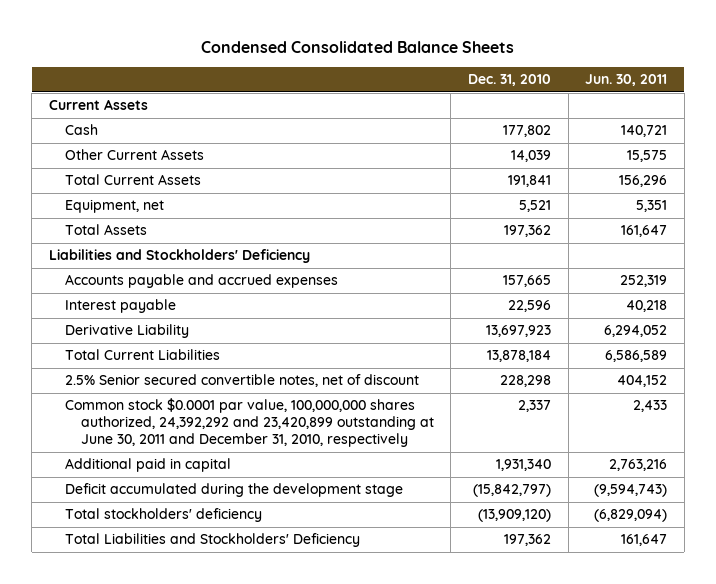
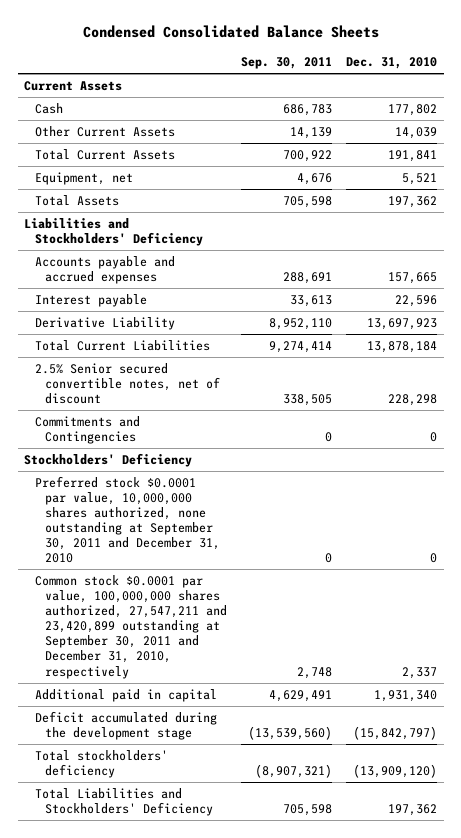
[585,74,668,87] Jun. 30, 2011 -> none
none -> [240,56,332,69] Sep. 30, 2011
none -> [34,415,140,445] Commitments and Contingencies
none -> [24,452,193,467] Stockholders' Deficiency
none -> [34,475,221,564] Preferred stock $0.0001 par value, 10,000,000 shares authorized, none outstanding at September 30, 2011 and December 31, 2010
[64,398,434,448] Common stock $0.0001 par value, 100,000,000 shares authorized, 24,392,292 and 23,420,899 outstanding at June 30, 2011 and December 31, 2010, respectively -> [34,574,228,679] Common stock $0.0001 par value, 100,000,000 shares authorized, 27,547,211 and 23,420,899 outstanding at September 30, 2011 and December 31, 2010, respectively

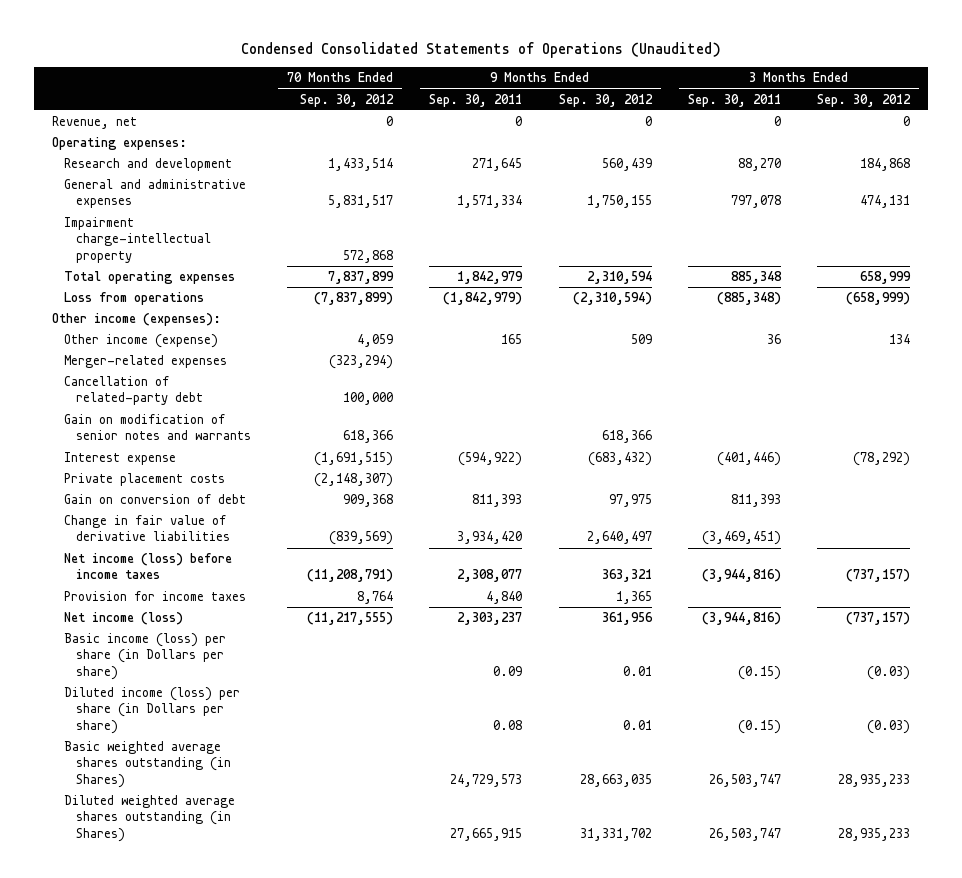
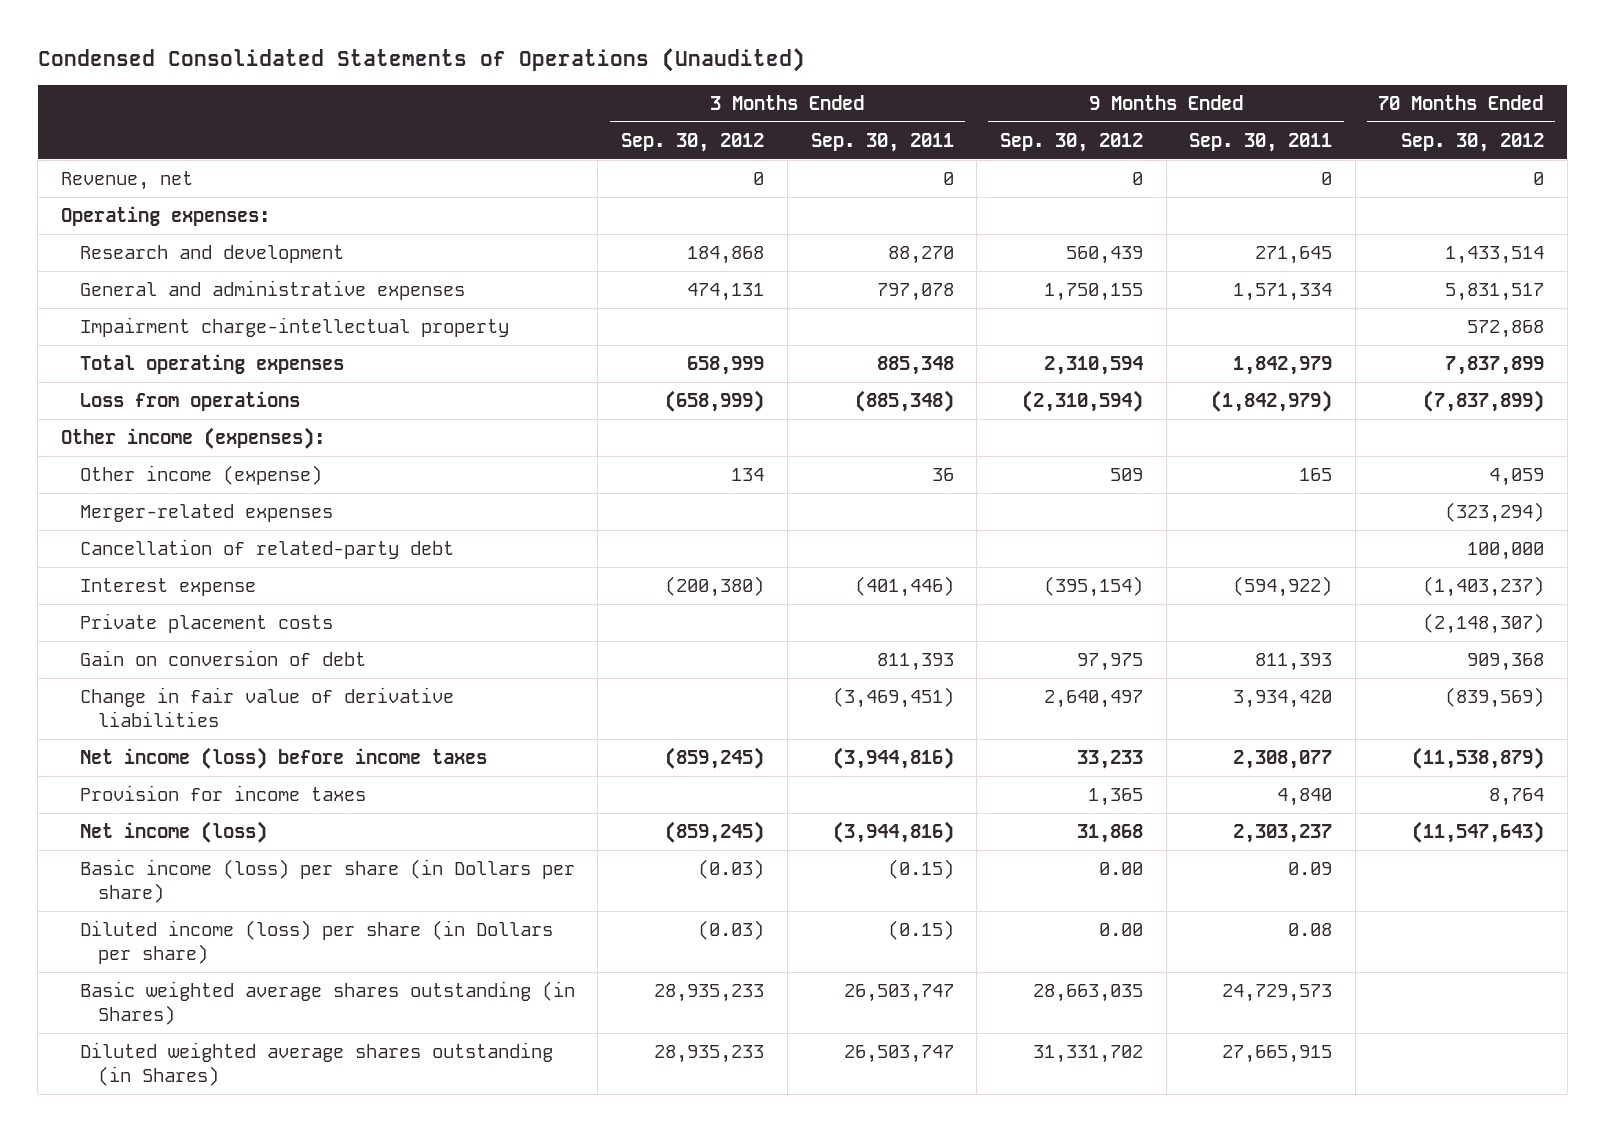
[64,414,251,441] Gain on modification of senior notes and warrants -> none
[314,452,394,467] (1,691,515) -> [1422,575,1544,597] (1,403,237)
[587,452,652,467] (683,432) -> [1043,575,1143,597] (395,154)
[853,452,911,467] (78,292) -> [665,575,765,597] (200,380)
[307,569,394,583] (11,208,791) -> [1411,746,1544,769] (11,538,879)
[601,569,652,583] 363,321 -> [1076,749,1143,769] 33,233
[846,569,911,583] (737,157) -> [665,746,765,769] (859,245)
[307,612,394,626] (11,217,555) -> [1411,820,1544,843] (11,547,643)
[601,612,653,626] 361,956 -> [1076,823,1143,843] 31,868
[846,612,911,626] (737,157) -> [665,820,765,843] (859,245)
[622,665,652,676] 0.01 -> [1098,861,1143,875] 0.00
[622,719,652,730] 0.01 -> [1098,922,1143,936] 0.00

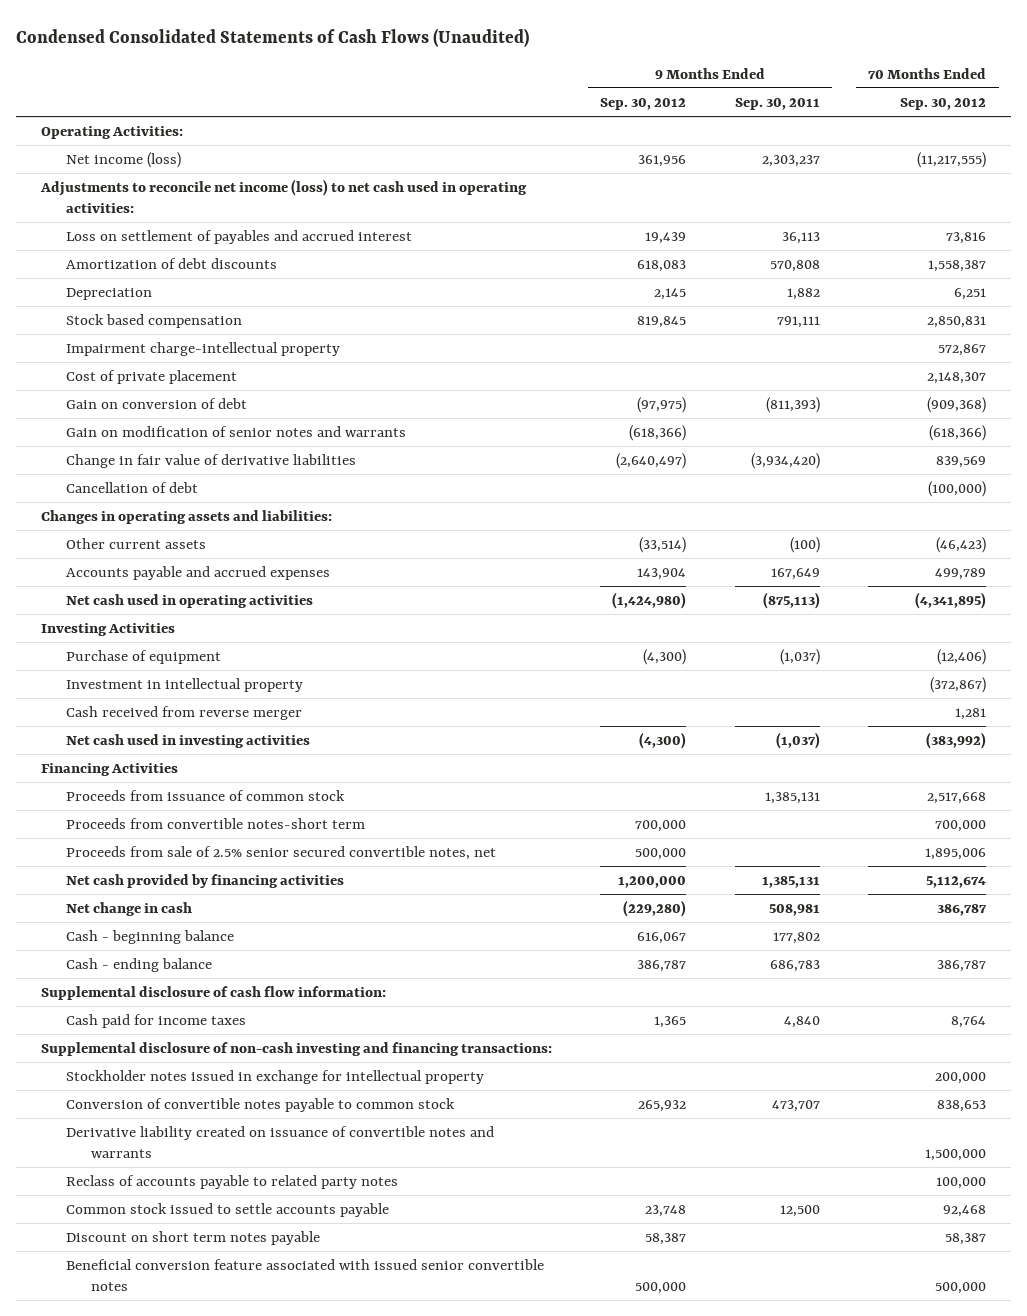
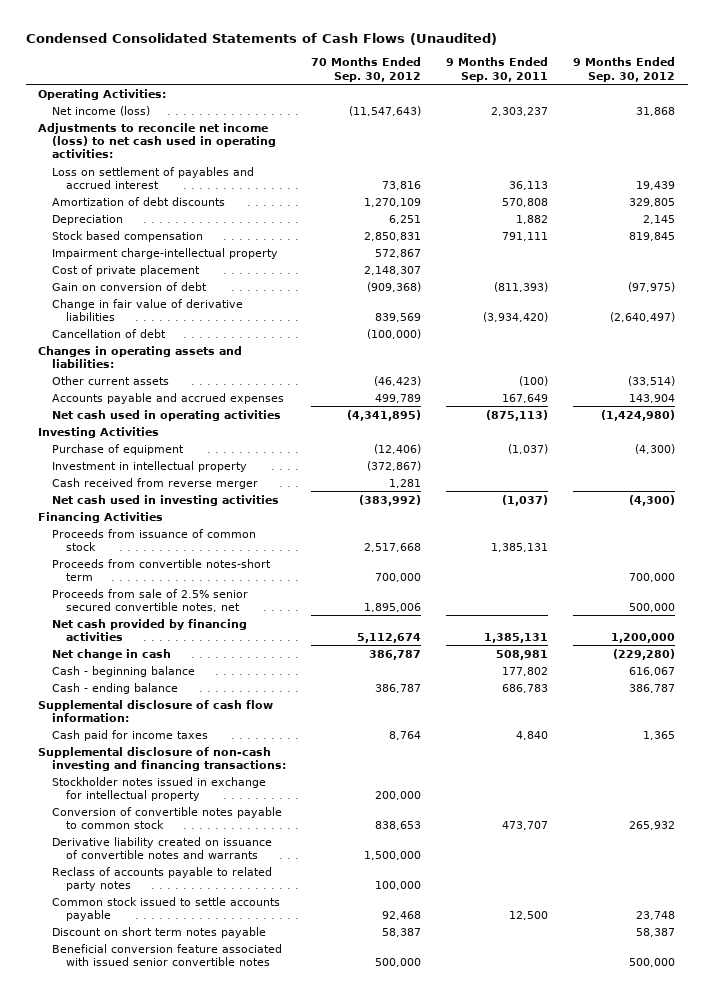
[638,155,687,168] 361,956 -> [636,106,676,116] 31,868
[917,152,987,169] (11,217,555) -> [349,105,422,116] (11,547,643)
[637,260,687,273] 618,083 -> [629,197,676,207] 329,805
[928,260,987,273] 1,558,387 -> [364,197,422,207] 1,270,109
[66,426,407,438] Gain on modification of senior notes and warrants -> none

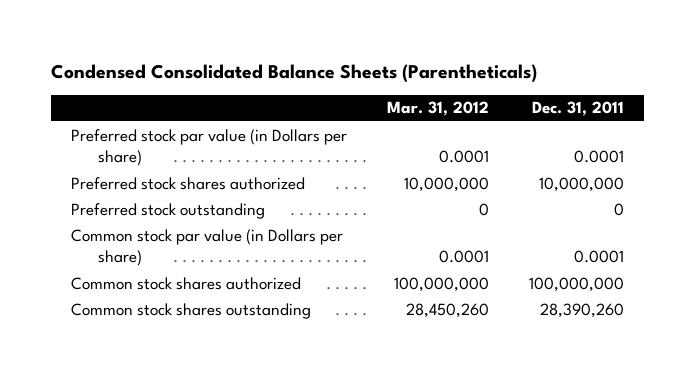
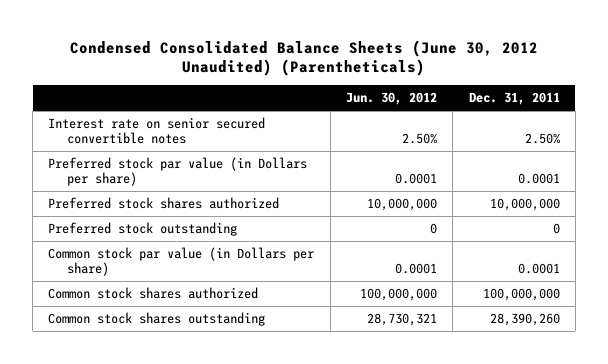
[51,63,538,83] Condensed Consolidated Balance Sheets (Parentheticals) -> [69,39,538,77] Condensed Consolidated Balance Sheets (June 30, 2012 Unaudited) (Parentheticals)
[387,101,490,117] Mar. 31, 2012 -> none
none -> [345,92,437,106] Jun. 30, 2012
none -> [48,117,266,144] Interest rate on senior secured convertible notes

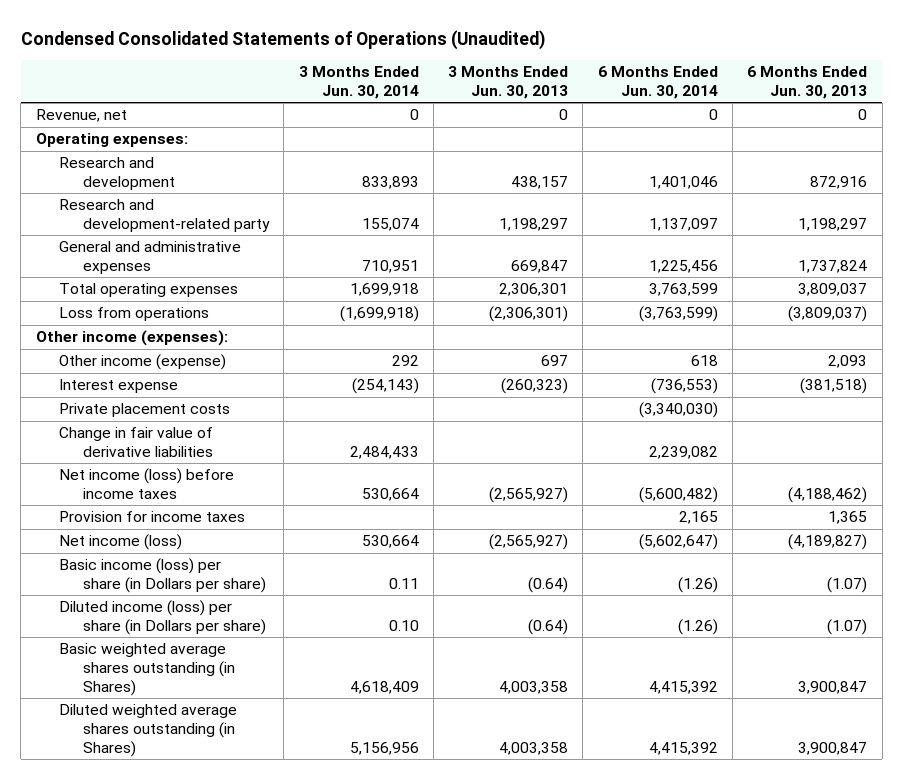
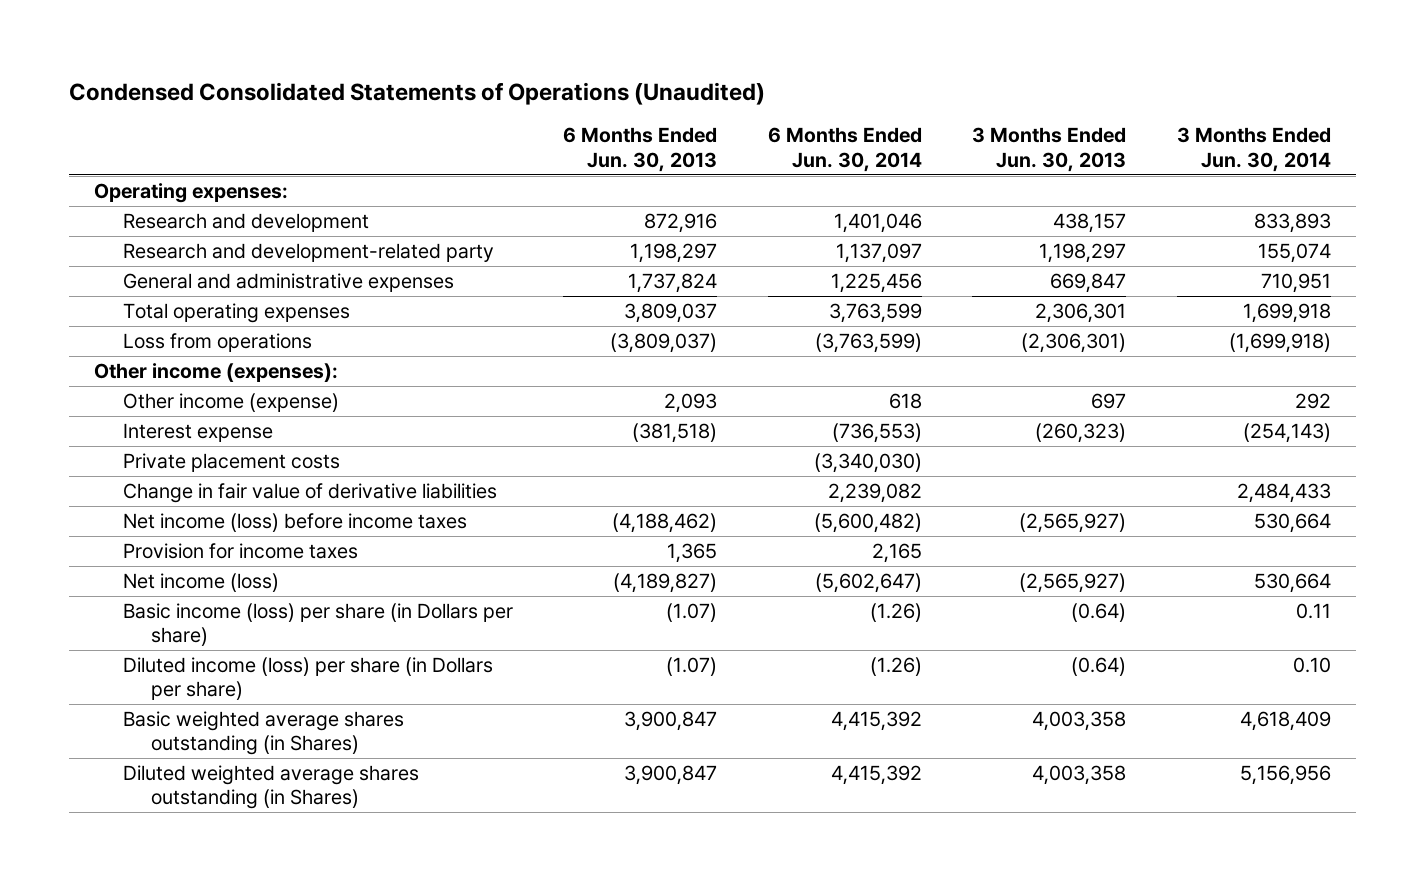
[35,109,127,123] Revenue, net -> none

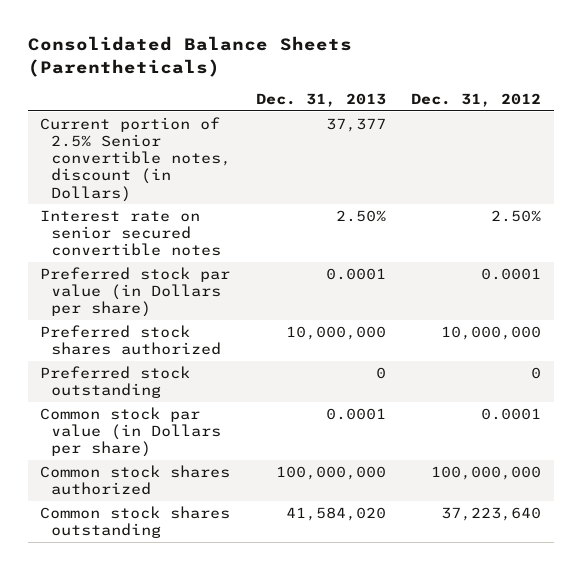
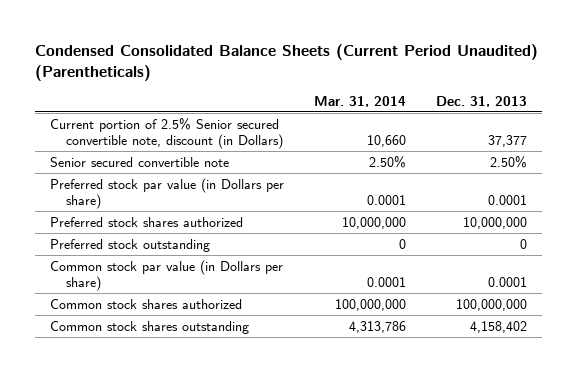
[27,36,352,77] Consolidated Balance Sheets (Parentheticals) -> [34,43,538,81] Condensed Consolidated Balance Sheets (Current Period Unaudited) (Parentheticals)
[411,92,542,107] Dec. 31, 2012 -> none
none -> [313,95,406,107] Mar. 31, 2014
[40,116,231,202] Current portion of 2.5% Senior convertible notes, discount (in Dollars) -> [49,117,284,149] Current portion of 2.5% Senior secured convertible note, discount (in Dollars)
[40,209,221,257] Interest rate on senior secured convertible notes -> [49,156,229,167] Senior secured convertible note
[285,506,386,521] 41,584,020 -> [469,320,527,333] 4,158,402

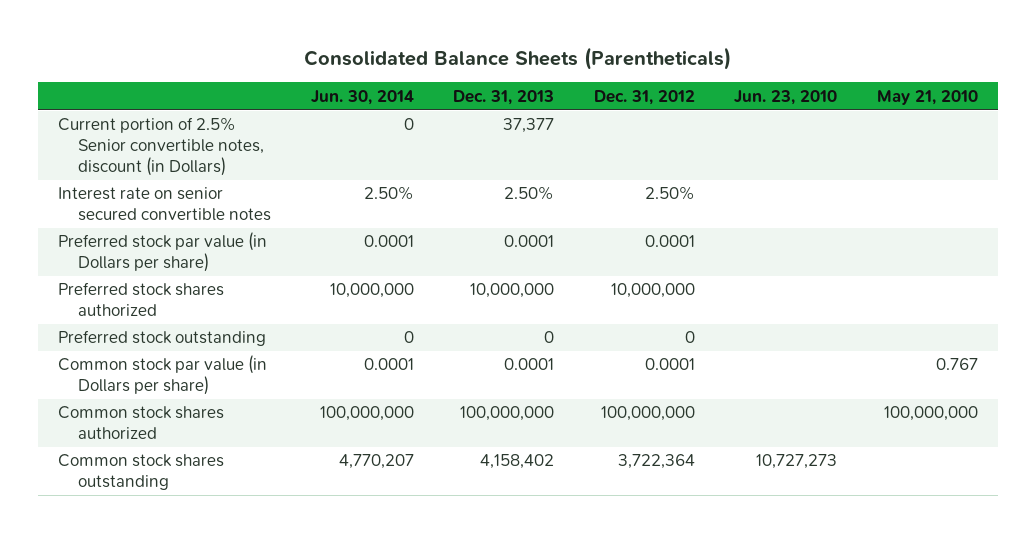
[34,43,538,81] Condensed Consolidated Balance Sheets (Current Period Unaudited) (Parentheticals) -> [303,47,731,71] Consolidated Balance Sheets (Parentheticals)
[313,95,406,107] Mar. 31, 2014 -> none
none -> [310,89,414,105] Jun. 30, 2014
none -> [593,89,695,105] Dec. 31, 2012
none -> [734,89,838,105] Jun. 23, 2010
none -> [876,89,978,105] May 21, 2010
[49,117,284,149] Current portion of 2.5% Senior secured convertible note, discount (in Dollars) -> [58,117,264,177] Current portion of 2.5% Senior convertible notes, discount (in Dollars)
[49,156,229,167] Senior secured convertible note -> [58,187,271,222] Interest rate on senior secured convertible notes

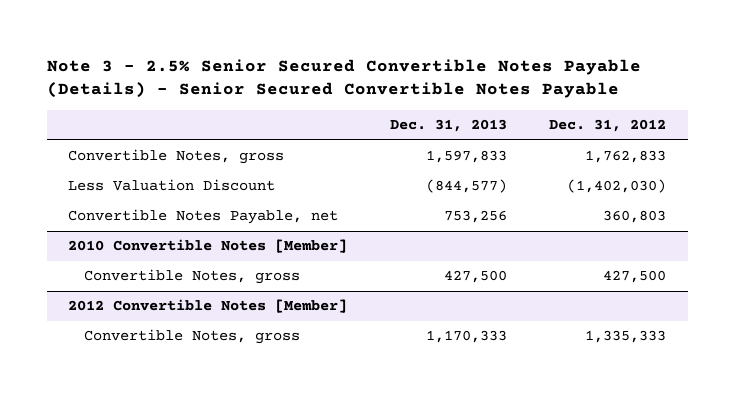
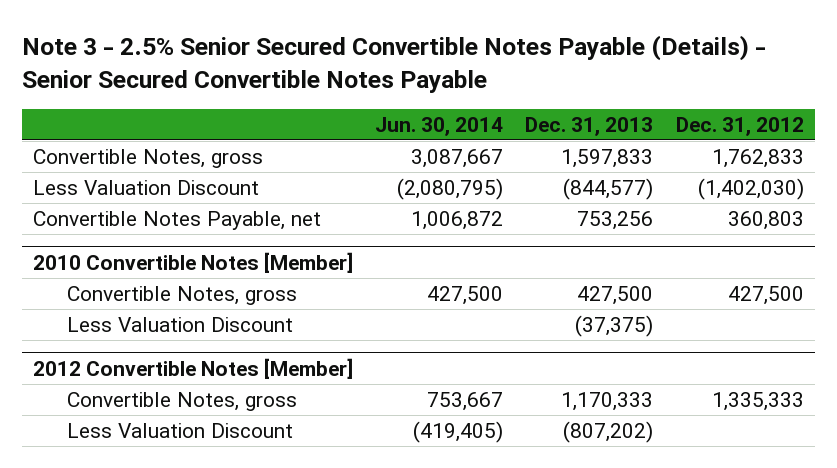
none -> [375,116,504,136] Jun. 30, 2014
none -> [66,316,293,332] Less Valuation Discount
none -> [66,422,293,438] Less Valuation Discount

